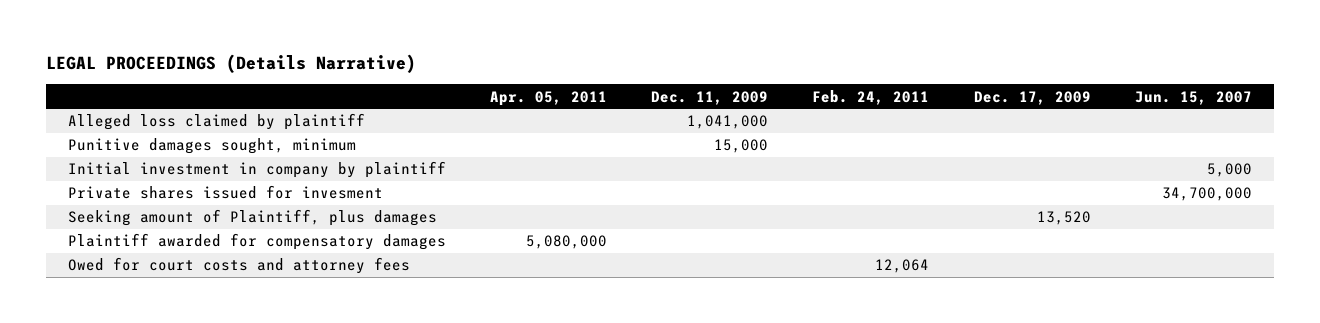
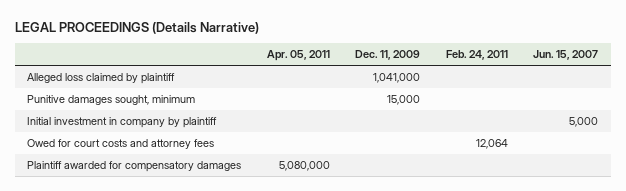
[973,90,1091,105] Dec. 17, 2009 -> none
[67,185,383,200] Private shares issued for invesment -> none
[67,209,437,227] Seeking amount of Plaintiff, plus damages -> none
[67,233,446,251] Plaintiff awarded for compensatory damages -> [27,160,242,172] Plaintiff awarded for compensatory damages

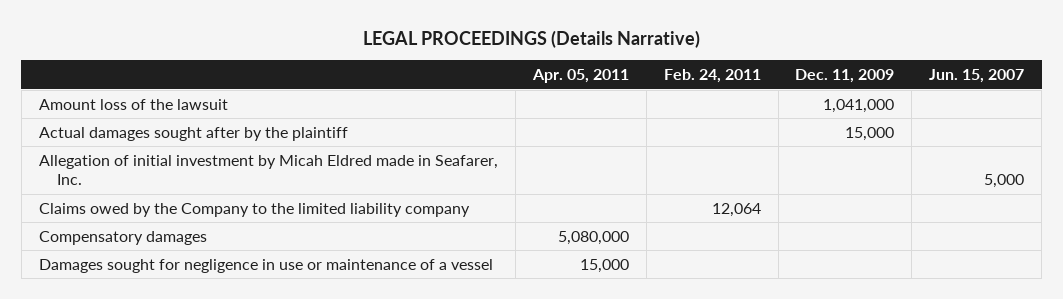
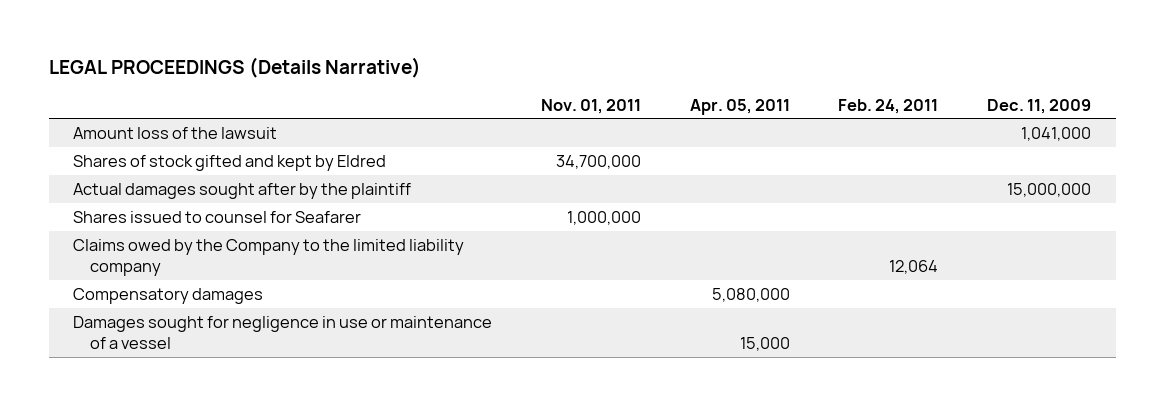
[929,68,1025,83] Jun. 15, 2007 -> none
none -> [540,98,641,114] Nov. 01, 2011
[38,154,498,186] Allegation of initial investment by Micah Eldred made in Seafarer, Inc. -> none
none -> [73,154,387,171] Shares of stock gifted and kept by Eldred
[845,126,895,141] 15,000 -> [1007,182,1092,197] 15,000,000
none -> [73,210,362,223] Shares issued to counsel for Seafarer

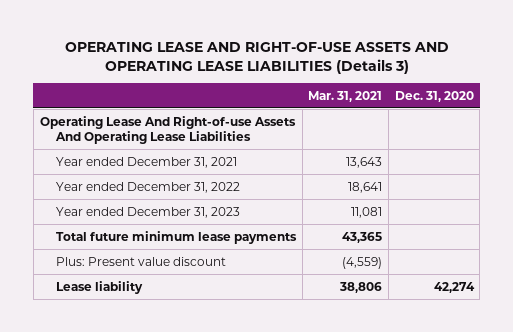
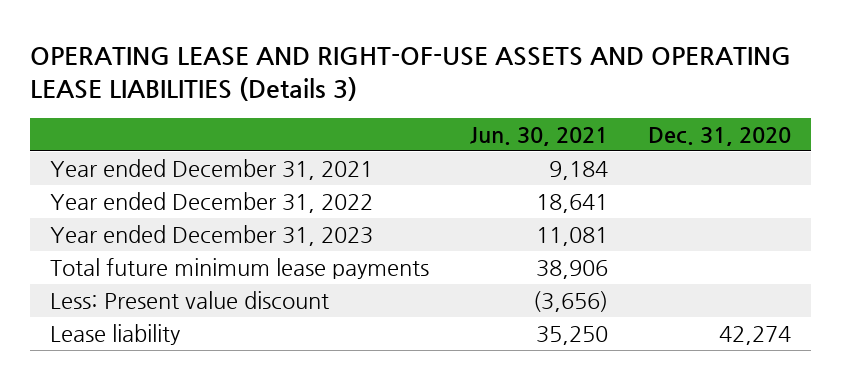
[308,90,383,102] Mar. 31, 2021 -> none
none -> [469,126,608,146] Jun. 30, 2021
[39,115,296,144] Operating Lease And Right-of-use Assets And Operating Lease Liabilities -> none
[56,256,227,266] Plus: Present value discount -> [50,290,330,309] Less: Present value discount

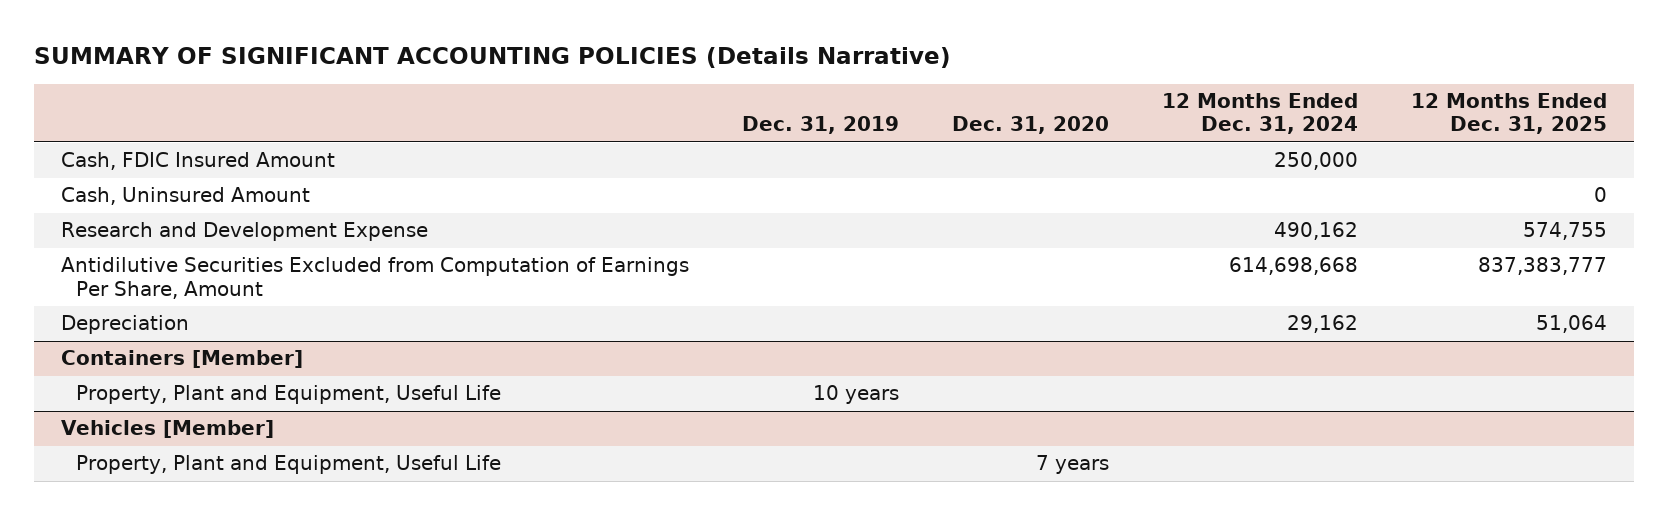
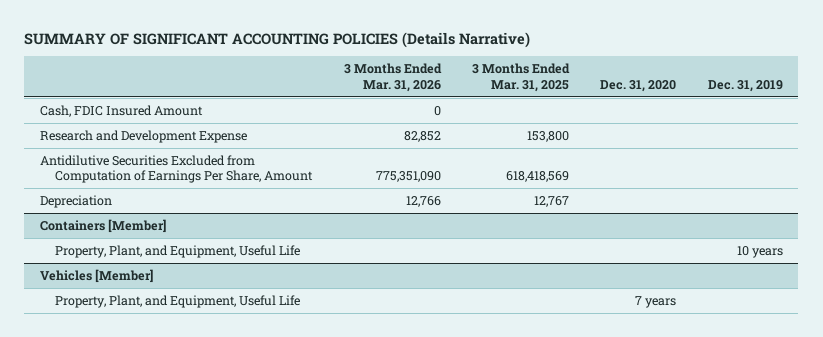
[1161,93,1358,135] 12 Months Ended Dec. 31, 2024 -> none
[1411,93,1608,135] 12 Months Ended Dec. 31, 2025 -> none
none -> [343,63,442,92] 3 Months Ended Mar. 31, 2026
none -> [472,63,571,92] 3 Months Ended Mar. 31, 2025
[60,187,310,206] Cash, Uninsured Amount -> none
[76,385,502,405] Property, Plant and Equipment, Useful Life -> [55,244,301,258] Property, Plant, and Equipment, Useful Life
[76,455,502,475] Property, Plant and Equipment, Useful Life -> [55,294,301,308] Property, Plant, and Equipment, Useful Life

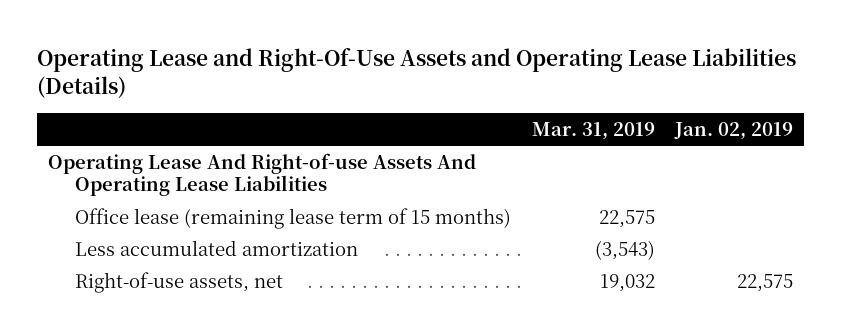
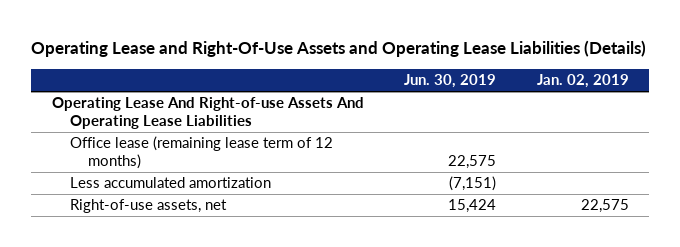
[531,121,655,140] Mar. 31, 2019 -> none
none -> [404,74,497,89] Jun. 30, 2019
[75,207,512,229] Office lease (remaining lease term of 15 months) -> [69,136,333,170] Office lease (remaining lease term of 12 months)

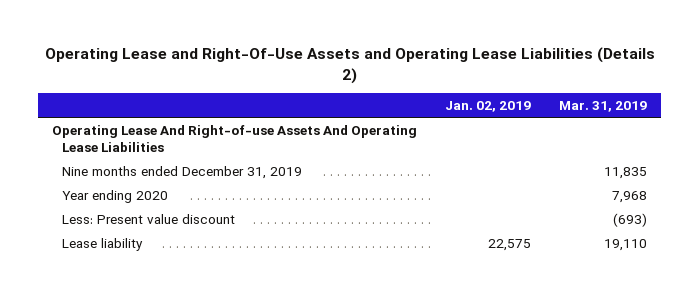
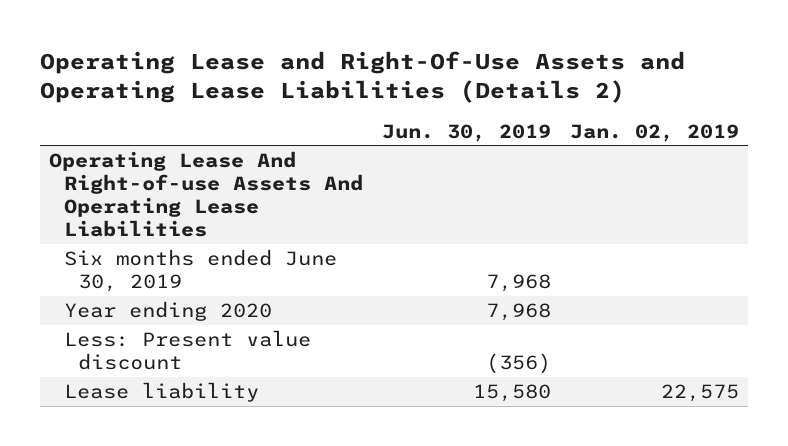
[558,101,647,113] Mar. 31, 2019 -> none
none -> [381,123,551,142] Jun. 30, 2019
[61,165,302,179] Nine months ended December 31, 2019 -> [63,248,337,292] Six months ended June 30, 2019

